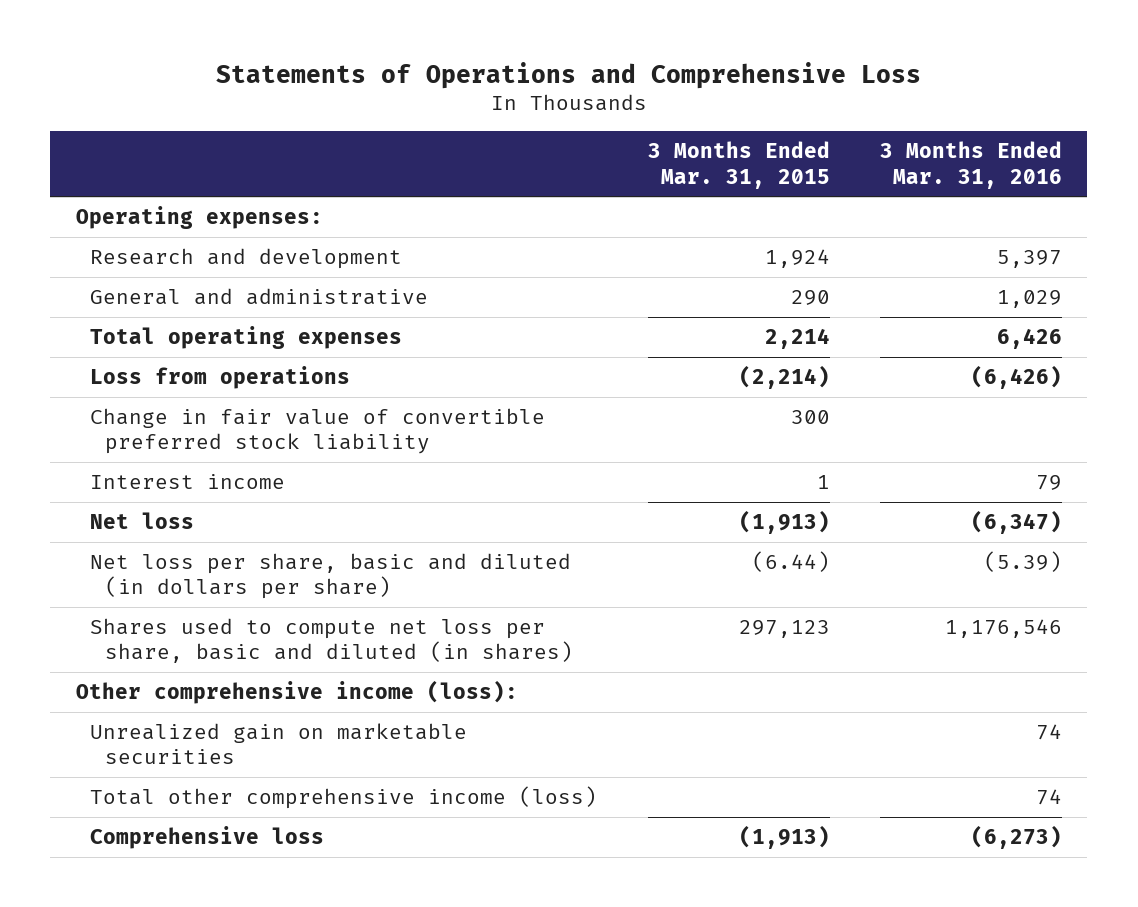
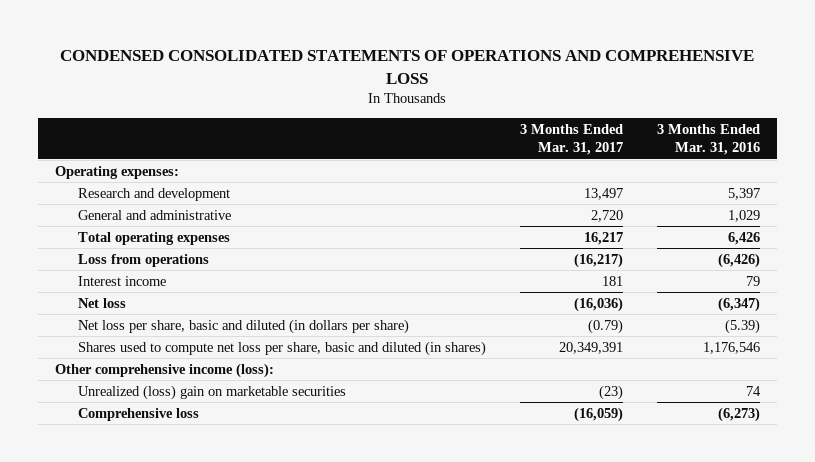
[215,61,921,89] Statements of Operations and Comprehensive Loss -> [60,49,755,84] CONDENSED CONSOLIDATED STATEMENTS OF OPERATIONS AND COMPREHENSIVE LOSS
[647,141,830,189] 3 Months Ended Mar. 31, 2015 -> none
none -> [519,124,623,156] 3 Months Ended Mar. 31, 2017
[90,408,546,455] Change in fair value of convertible preferred stock liability -> none
[90,786,598,810] Total other comprehensive income (loss) -> none
[90,723,468,765] Unrealized gain on marketable securities -> [77,384,346,400] Unrealized (loss) gain on marketable securities

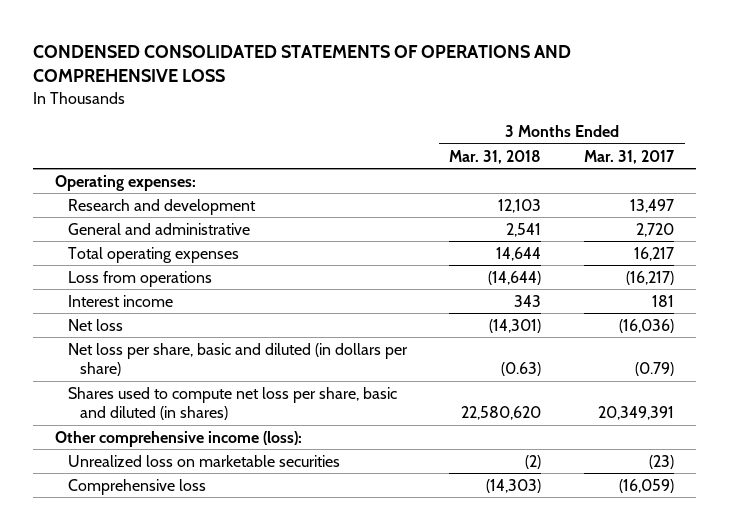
[656,124,760,156] 3 Months Ended Mar. 31, 2016 -> none
none -> [449,149,542,164] Mar. 31, 2018
[77,384,346,400] Unrealized (loss) gain on marketable securities -> [67,454,340,467] Unrealized loss on marketable securities

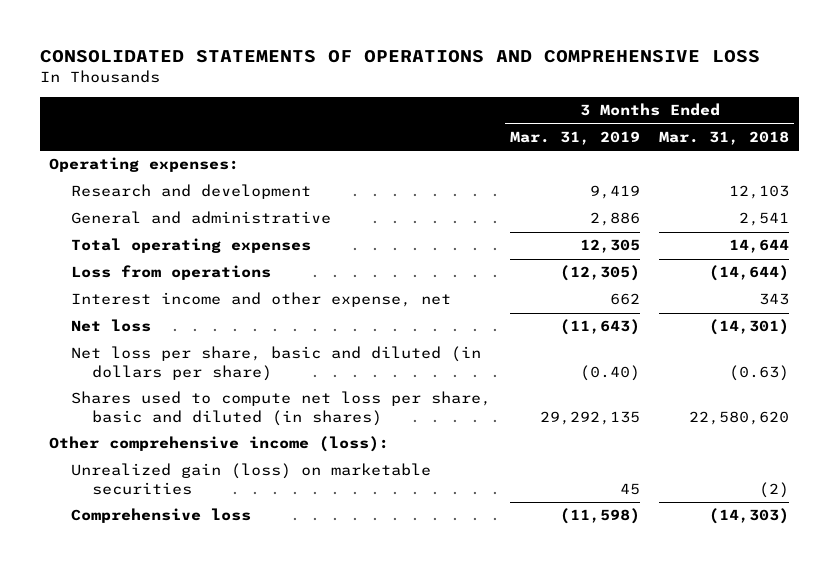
[33,44,572,83] CONDENSED CONSOLIDATED STATEMENTS OF OPERATIONS AND COMPREHENSIVE LOSS -> [39,50,760,64] CONSOLIDATED STATEMENTS OF OPERATIONS AND COMPREHENSIVE LOSS
[584,149,676,164] Mar. 31, 2017 -> none
none -> [510,131,641,146] Mar. 31, 2019
[67,294,173,307] Interest income -> [70,292,451,308] Interest income and other expense, net
[67,454,340,467] Unrealized loss on marketable securities -> [70,463,431,495] Unrealized gain (loss) on marketable securities

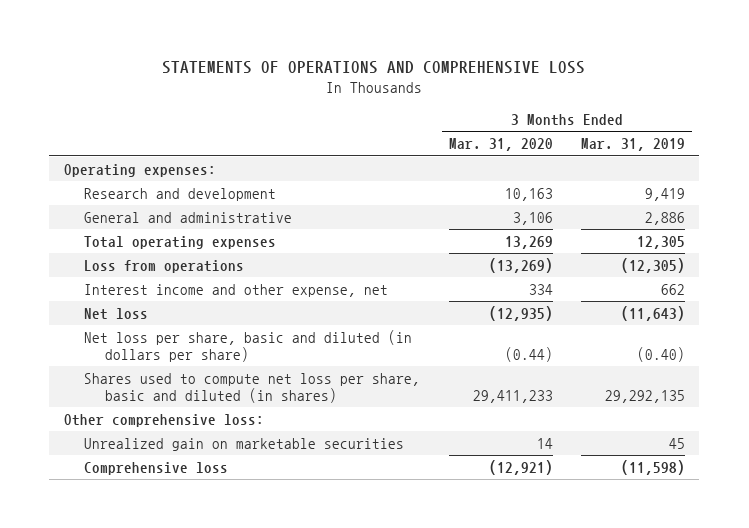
[39,50,760,64] CONSOLIDATED STATEMENTS OF OPERATIONS AND COMPREHENSIVE LOSS -> [162,61,586,75] STATEMENTS OF OPERATIONS AND COMPREHENSIVE LOSS
[659,131,790,146] Mar. 31, 2018 -> none
none -> [448,138,553,152] Mar. 31, 2020
[49,436,390,453] Other comprehensive income (loss): -> [63,413,264,427] Other comprehensive loss:
[70,463,431,495] Unrealized gain (loss) on marketable securities -> [84,437,405,451] Unrealized gain on marketable securities

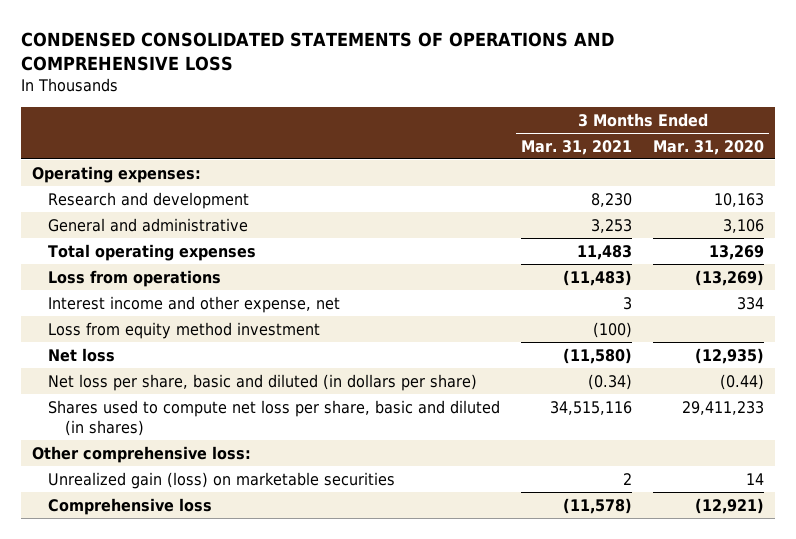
[162,61,586,75] STATEMENTS OF OPERATIONS AND COMPREHENSIVE LOSS -> [21,31,615,72] CONDENSED CONSOLIDATED STATEMENTS OF OPERATIONS AND COMPREHENSIVE LOSS
[581,138,686,152] Mar. 31, 2019 -> none
none -> [521,139,633,155] Mar. 31, 2021
none -> [48,321,321,339] Loss from equity method investment
[84,437,405,451] Unrealized gain on marketable securities -> [48,471,396,489] Unrealized gain (loss) on marketable securities

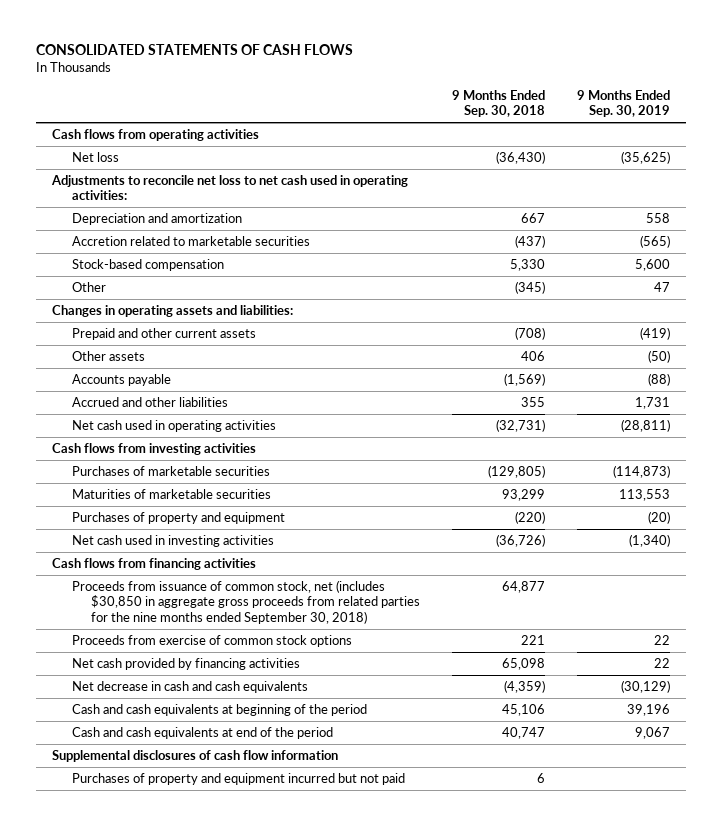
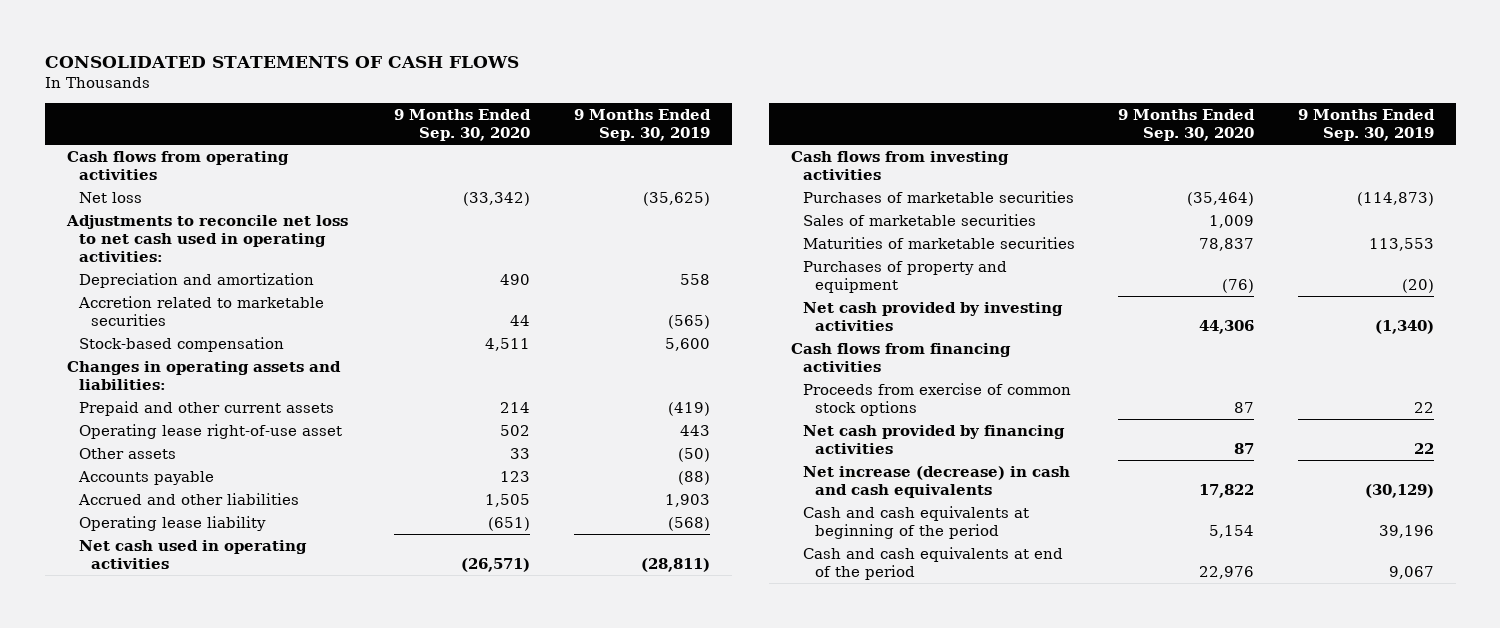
[451,89,545,118] 9 Months Ended Sep. 30, 2018 -> none
none -> [394,109,532,142] 9 Months Ended Sep. 30, 2020
[71,281,106,292] Other -> none
none -> [78,424,342,440] Operating lease right-of-use asset
[635,396,671,409] 1,731 -> [664,494,710,508] 1,903
none -> [78,516,266,532] Operating lease liability
none -> [802,214,1036,227] Sales of marketable securities
[71,534,274,547] Net cash used in investing activities -> [802,302,1063,332] Net cash provided by investing activities
[71,579,420,624] Proceeds from issuance of common stock, net (includes $30,850 in aggregate gross proceeds from related parties for the nine months ended September 30, 2018) -> none
[71,680,308,693] Net decrease in cash and cash equivalents -> [802,466,1070,499] Net increase (decrease) in cash and cash equivalents
[52,749,339,762] Supplemental disclosures of cash flow information -> none
[71,772,405,785] Purchases of property and equipment incurred but not paid -> none

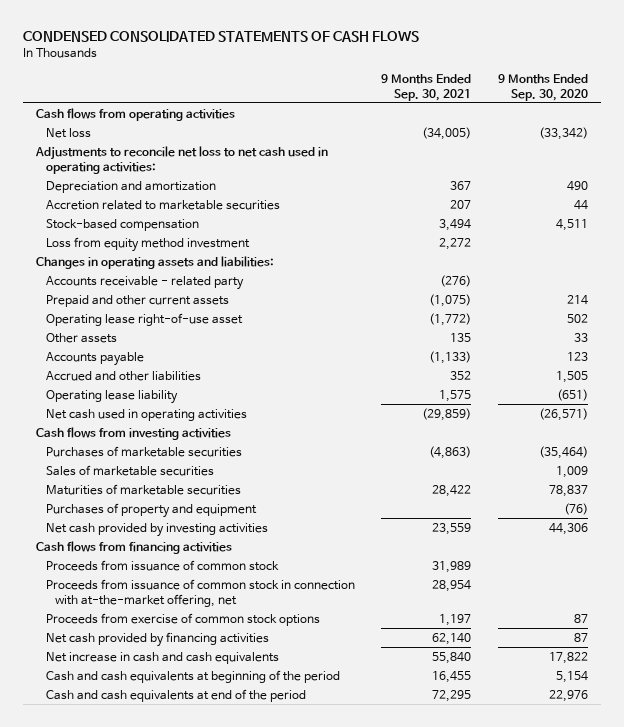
[44,56,519,69] CONSOLIDATED STATEMENTS OF CASH FLOWS -> [22,31,419,43] CONDENSED CONSOLIDATED STATEMENTS OF CASH FLOWS
[573,109,711,142] 9 Months Ended Sep. 30, 2019 -> none
none -> [381,73,472,101] 9 Months Ended Sep. 30, 2021
none -> [45,236,250,252] Loss from equity method investment
none -> [45,275,244,290] Accounts receivable - related party
none -> [45,559,279,571] Proceeds from issuance of common stock
none -> [45,578,355,607] Proceeds from issuance of common stock in connection with at-the-market offering, net
[802,466,1070,499] Net increase (decrease) in cash and cash equivalents -> [45,651,279,664] Net increase in cash and cash equivalents

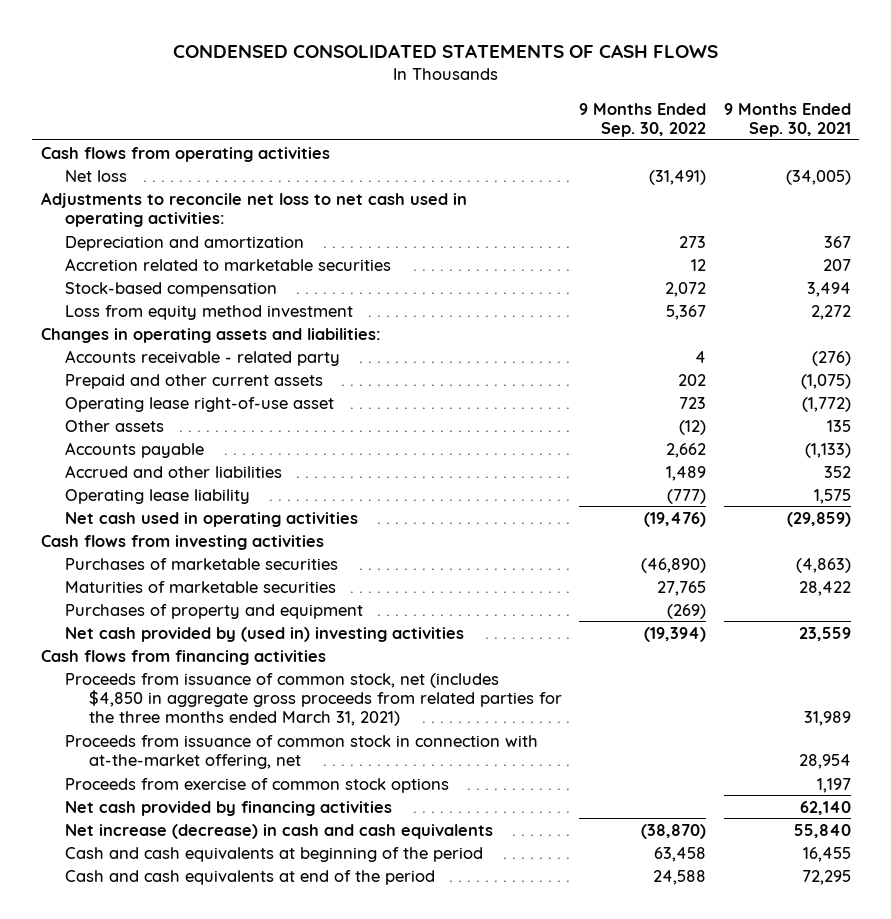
[497,73,588,101] 9 Months Ended Sep. 30, 2020 -> none
none -> [579,102,707,137] 9 Months Ended Sep. 30, 2022
[45,464,214,476] Sales of marketable securities -> none
[45,522,268,537] Net cash provided by investing activities -> [64,626,464,642] Net cash provided by (used in) investing activities
[45,559,279,571] Proceeds from issuance of common stock -> [64,672,562,726] Proceeds from issuance of common stock, net (includes $4,850 in aggregate gross proceeds from related parties for the three months ended March 31, 2021)
[45,651,279,664] Net increase in cash and cash equivalents -> [64,823,493,839] Net increase (decrease) in cash and cash equivalents

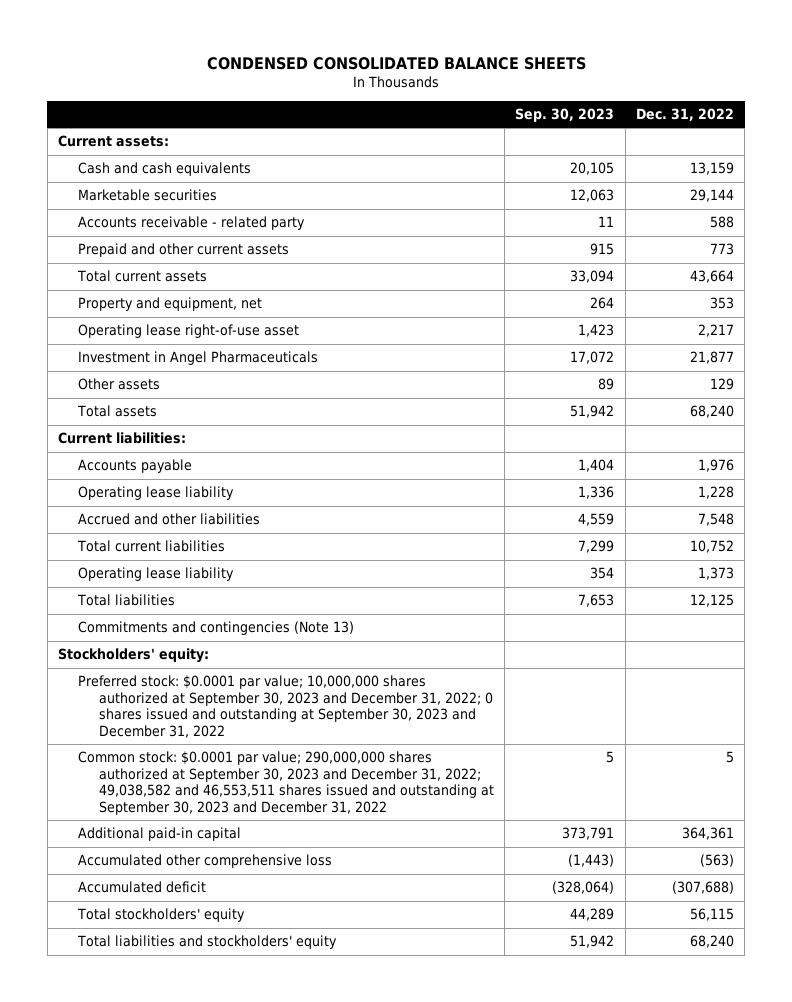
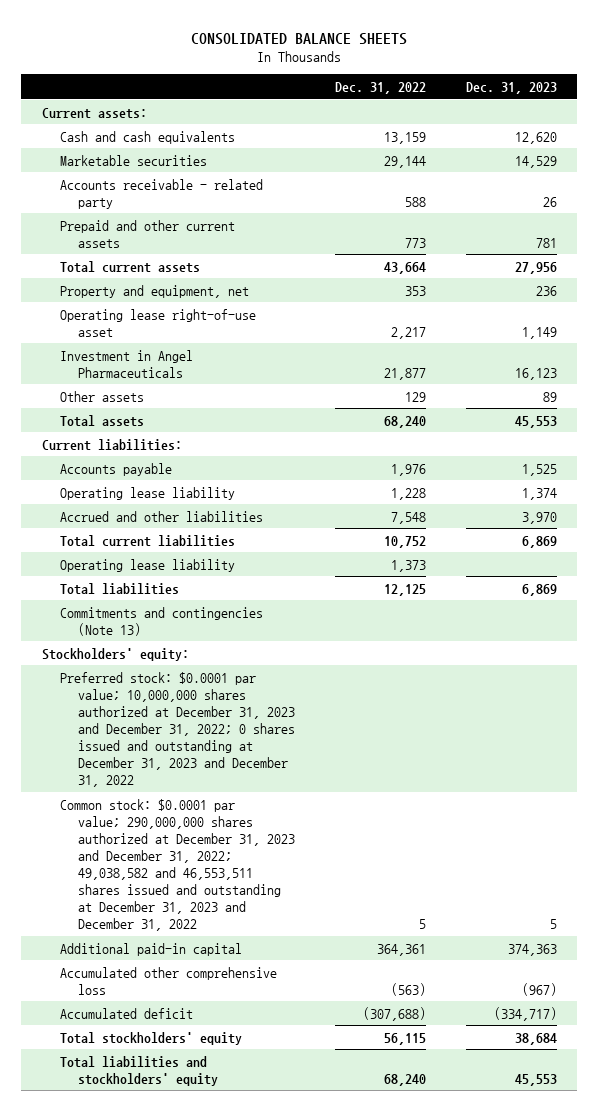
[206,56,586,70] CONDENSED CONSOLIDATED BALANCE SHEETS -> [191,32,408,45] CONSOLIDATED BALANCE SHEETS
[515,108,615,123] Sep. 30, 2023 -> none
none -> [466,82,558,95] Dec. 31, 2023
[78,675,493,739] Preferred stock: $0.0001 par value; 10,000,000 shares authorized at September 30, 2023 and December 31, 2022; 0 shares issued and outstanding at September 30, 2023 and December 31, 2022 -> [59,671,295,787] Preferred stock: $0.0001 par value; 10,000,000 shares authorized at December 31, 2023 and December 31, 2022; 0 shares issued and outstanding at December 31, 2023 and December 31, 2022
[78,751,494,816] Common stock: $0.0001 par value; 290,000,000 shares authorized at September 30, 2023 and December 31, 2022; 49,038,582 and 46,553,511 shares issued and outstanding at September 30, 2023 and December 31, 2022 -> [59,798,295,931] Common stock: $0.0001 par value; 290,000,000 shares authorized at December 31, 2023 and December 31, 2022; 49,038,582 and 46,553,511 shares issued and outstanding at December 31, 2023 and December 31, 2022

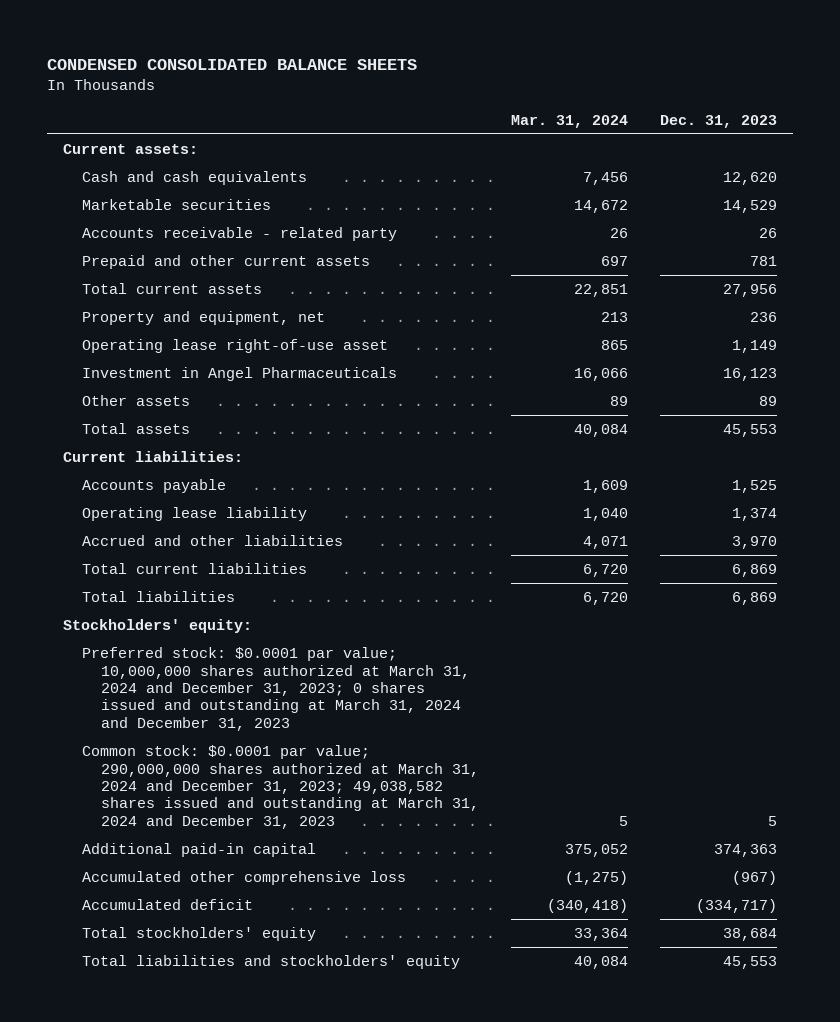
[191,32,408,45] CONSOLIDATED BALANCE SHEETS -> [47,59,418,71] CONDENSED CONSOLIDATED BALANCE SHEETS
[335,82,427,95] Dec. 31, 2022 -> none
none -> [510,114,628,128] Mar. 31, 2024
[59,558,235,572] Operating lease liability -> none
[59,606,263,636] Commitments and contingencies (Note 13) -> none
[59,671,295,787] Preferred stock: $0.0001 par value; 10,000,000 shares authorized at December 31, 2023 and December 31, 2022; 0 shares issued and outstanding at December 31, 2023 and December 31, 2022 -> [82,647,470,731] Preferred stock: $0.0001 par value; 10,000,000 shares authorized at March 31, 2024 and December 31, 2023; 0 shares issued and outstanding at March 31, 2024 and December 31, 2023
[59,798,295,931] Common stock: $0.0001 par value; 290,000,000 shares authorized at December 31, 2023 and December 31, 2022; 49,038,582 and 46,553,511 shares issued and outstanding at December 31, 2023 and December 31, 2022 -> [82,745,479,829] Common stock: $0.0001 par value; 290,000,000 shares authorized at March 31, 2024 and December 31, 2023; 49,038,582 shares issued and outstanding at March 31, 2024 and December 31, 2023

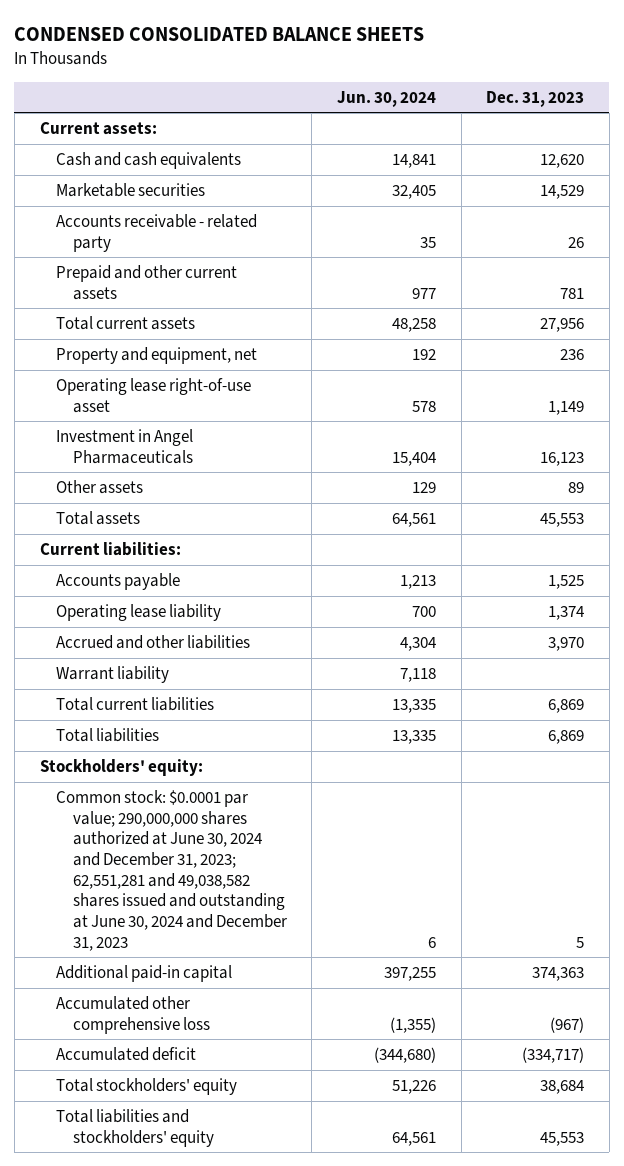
[510,114,628,128] Mar. 31, 2024 -> none
none -> [336,90,436,107] Jun. 30, 2024
none -> [56,666,170,684] Warrant liability
[82,647,470,731] Preferred stock: $0.0001 par value; 10,000,000 shares authorized at March 31, 2024 and December 31, 2023; 0 shares issued and outstanding at March 31, 2024 and December 31, 2023 -> none
[82,745,479,829] Common stock: $0.0001 par value; 290,000,000 shares authorized at March 31, 2024 and December 31, 2023; 49,038,582 shares issued and outstanding at March 31, 2024 and December 31, 2023 -> [56,790,287,951] Common stock: $0.0001 par value; 290,000,000 shares authorized at June 30, 2024 and December 31, 2023; 62,551,281 and 49,038,582 shares issued and outstanding at June 30, 2024 and December 31, 2023

